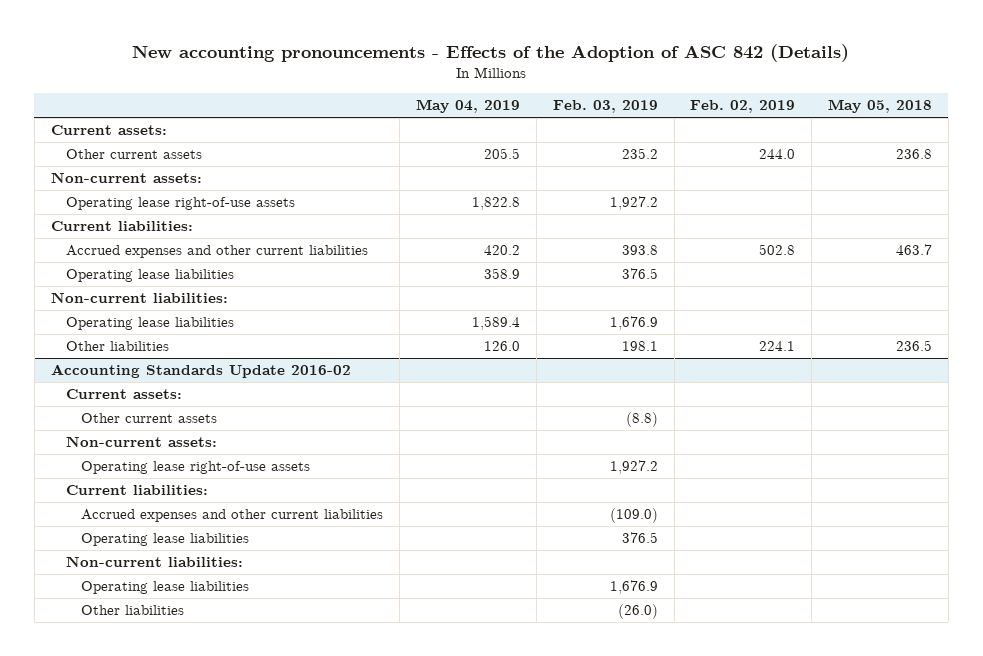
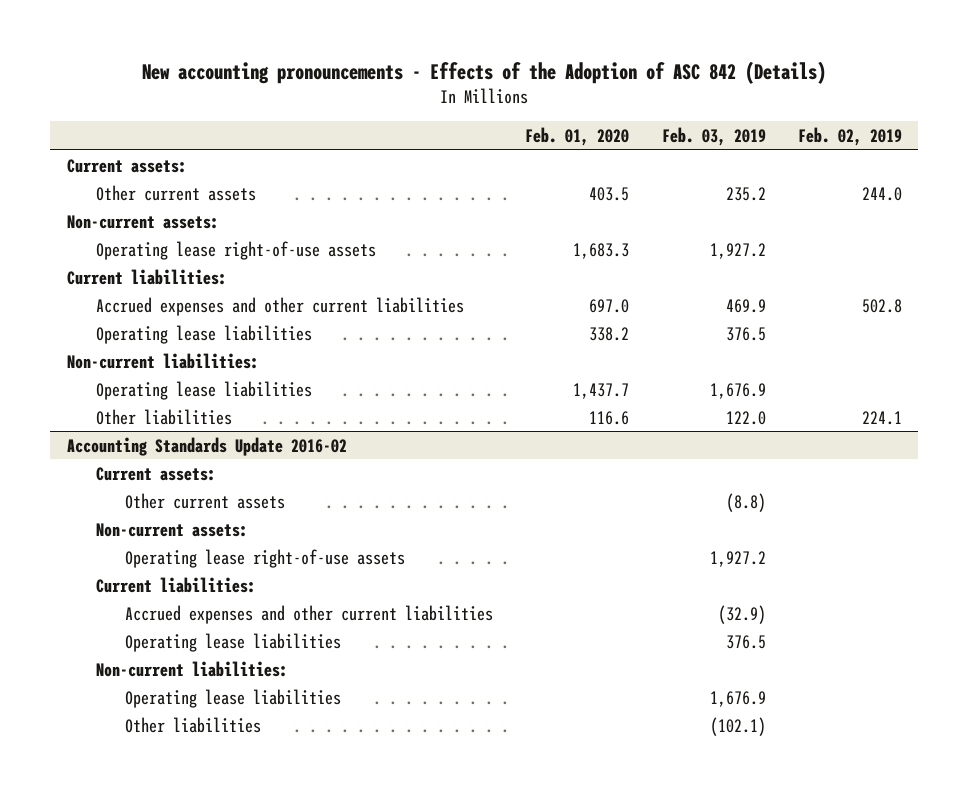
[415,99,520,114] May 04, 2019 -> none
[828,99,933,114] May 05, 2018 -> none
none -> [525,126,630,146] Feb. 01, 2020
[621,245,658,256] 393.8 -> [725,298,766,313] 469.9
[621,341,658,352] 198.1 -> [725,410,766,425] 122.0
[609,508,658,524] (109.0) -> [717,604,766,624] (32.9)
[617,604,658,620] (26.0) -> [709,716,766,736] (102.1)

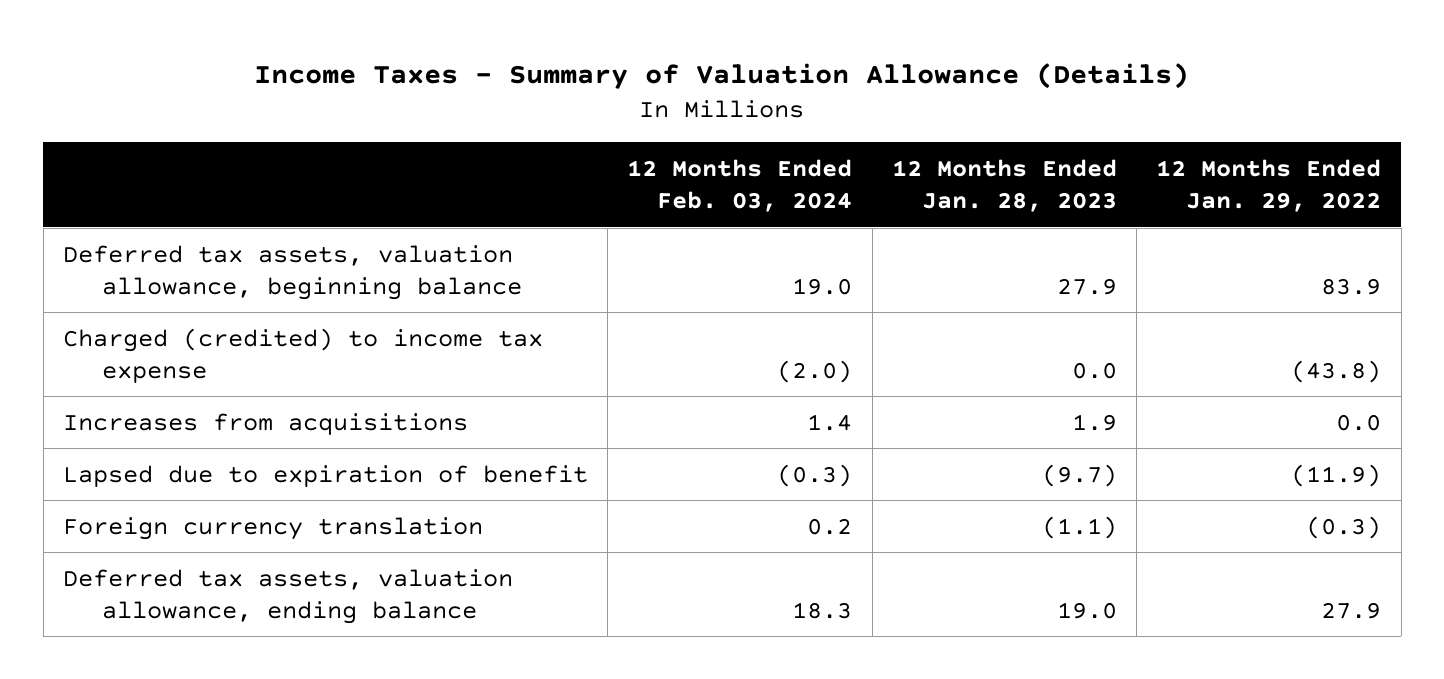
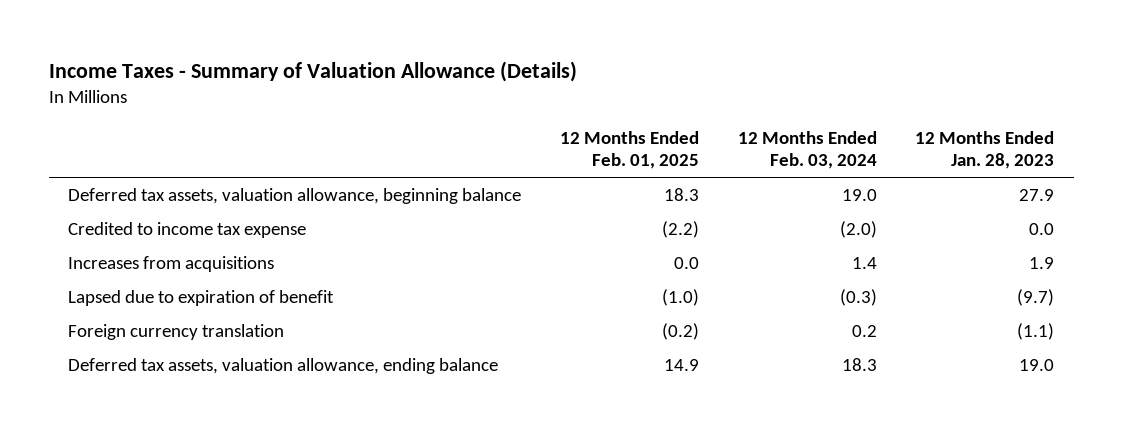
[1156,158,1382,212] 12 Months Ended Jan. 29, 2022 -> none
none -> [559,131,699,170] 12 Months Ended Feb. 01, 2025
[62,327,543,383] Charged (credited) to income tax expense -> [68,222,307,239] Credited to income tax expense

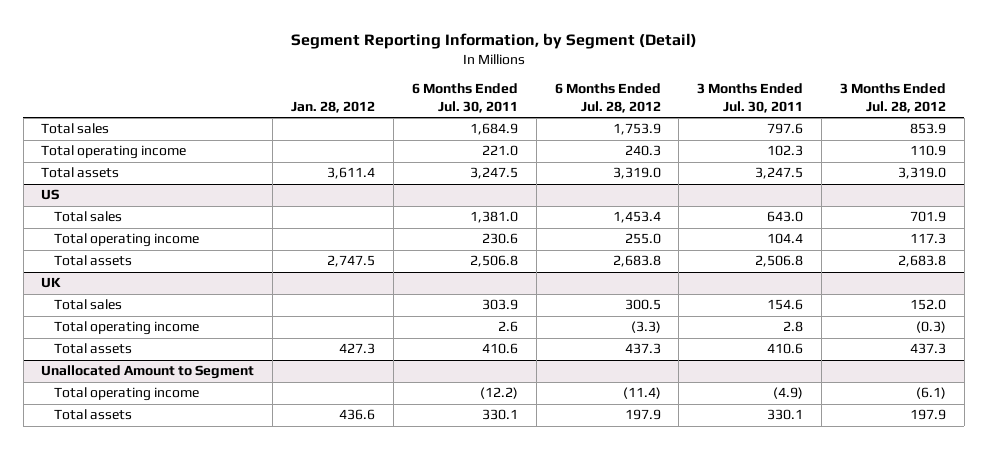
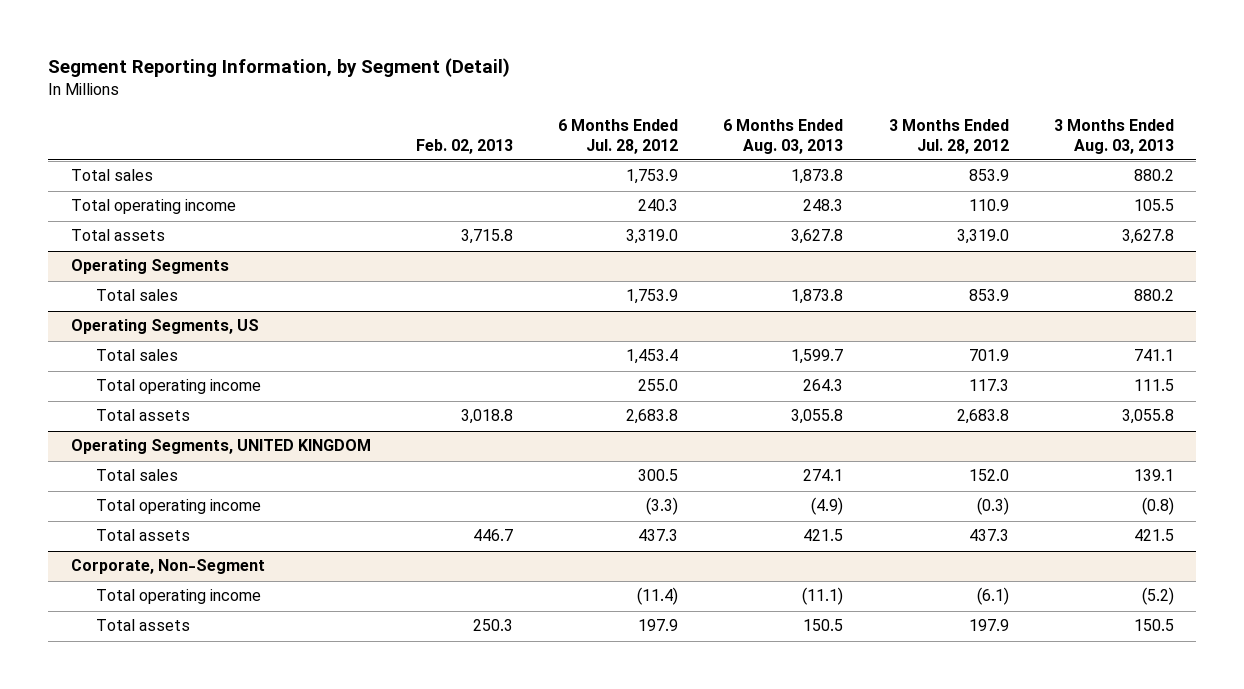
[291,100,376,113] Jan. 28, 2012 -> none
[411,82,518,113] 6 Months Ended Jul. 30, 2011 -> none
[697,82,804,113] 3 Months Ended Jul. 30, 2011 -> none
none -> [415,138,513,154] Feb. 02, 2013
none -> [723,119,844,154] 6 Months Ended Aug. 03, 2013
none -> [1053,119,1174,154] 3 Months Ended Aug. 03, 2013
[41,189,60,201] US -> none
none -> [70,259,229,275] Operating Segments
none -> [95,289,178,302] Total sales
none -> [70,319,259,335] Operating Segments, US
[41,277,62,289] UK -> none
none -> [70,439,371,455] Operating Segments, UNITED KINGDOM
[41,365,255,380] Unallocated Amount to Segment -> none
none -> [70,559,265,575] Corporate, Non-Segment

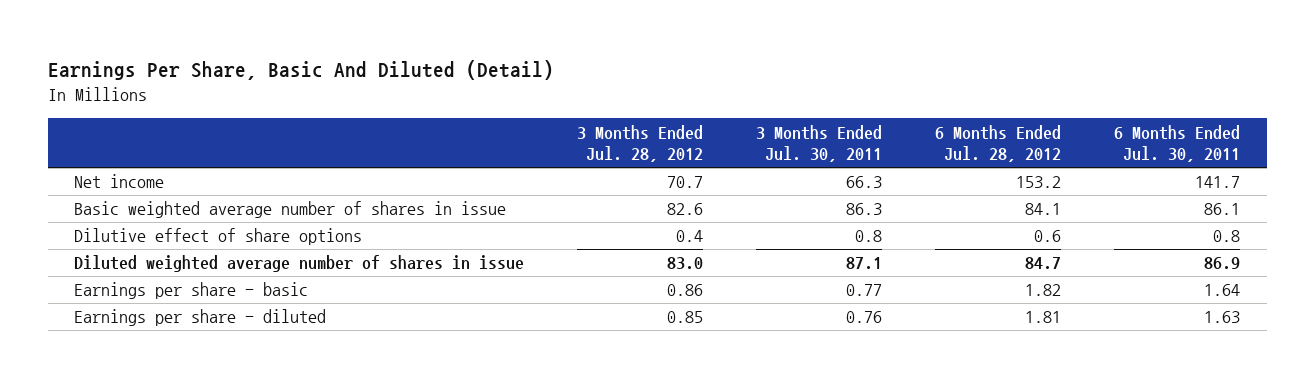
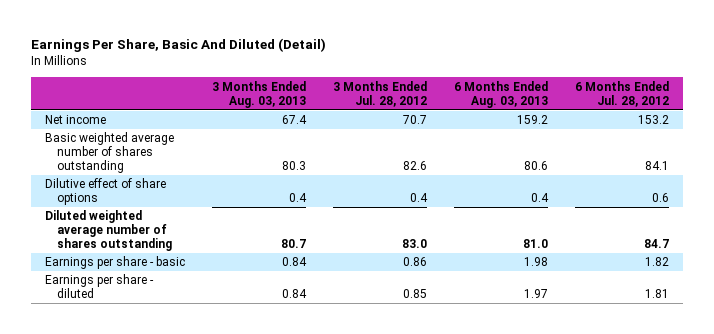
[756,124,883,163] 3 Months Ended Jul. 30, 2011 -> none
[1114,124,1241,163] 6 Months Ended Jul. 30, 2011 -> none
none -> [211,80,306,108] 3 Months Ended Aug. 03, 2013
none -> [454,80,549,108] 6 Months Ended Aug. 03, 2013
[74,201,507,219] Basic weighted average number of shares in issue -> [44,132,174,173] Basic weighted average number of shares outstanding
[74,255,525,273] Diluted weighted average number of shares in issue -> [44,210,173,251] Diluted weighted average number of shares outstanding

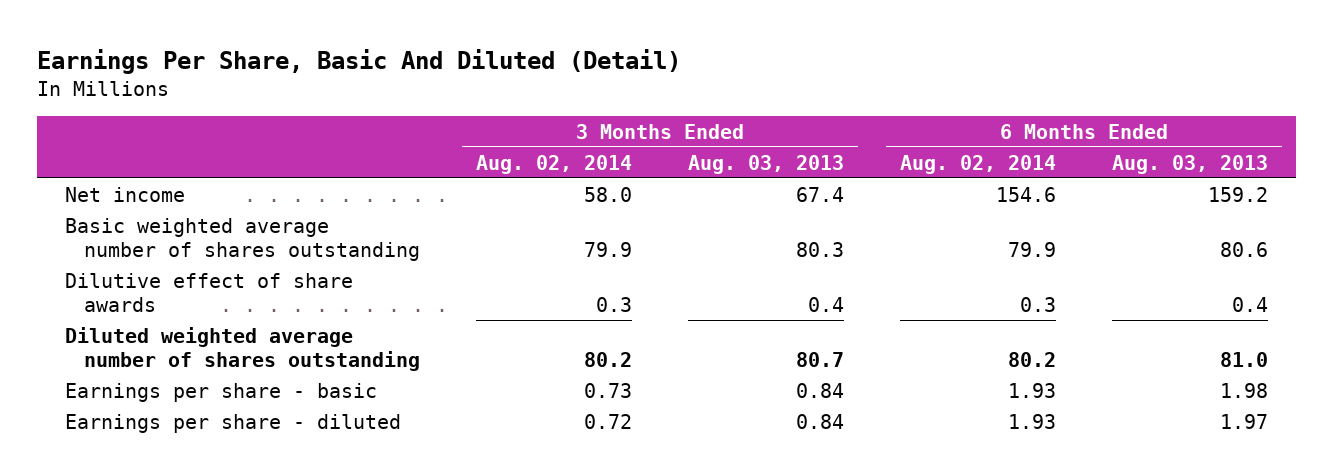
[332,80,427,107] 3 Months Ended Jul. 28, 2012 -> none
[575,80,670,107] 6 Months Ended Jul. 28, 2012 -> none
none -> [475,154,632,174] Aug. 02, 2014
none -> [899,154,1056,174] Aug. 02, 2014
[44,178,166,206] Dilutive effect of share options -> [65,272,354,312] Dilutive effect of share awards

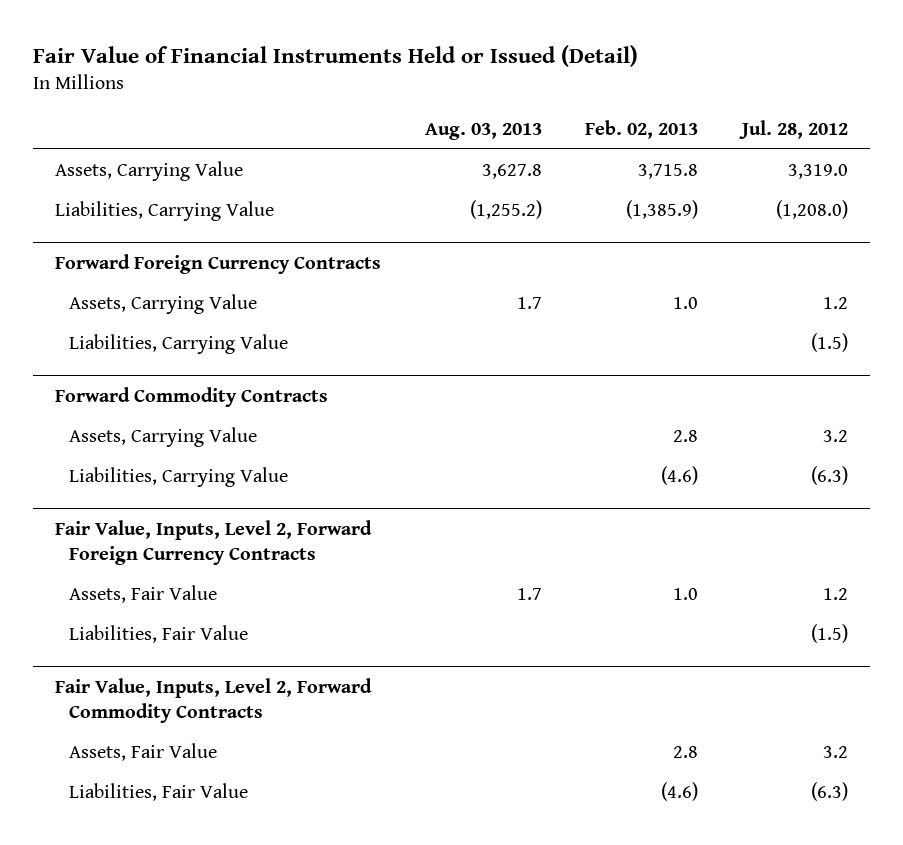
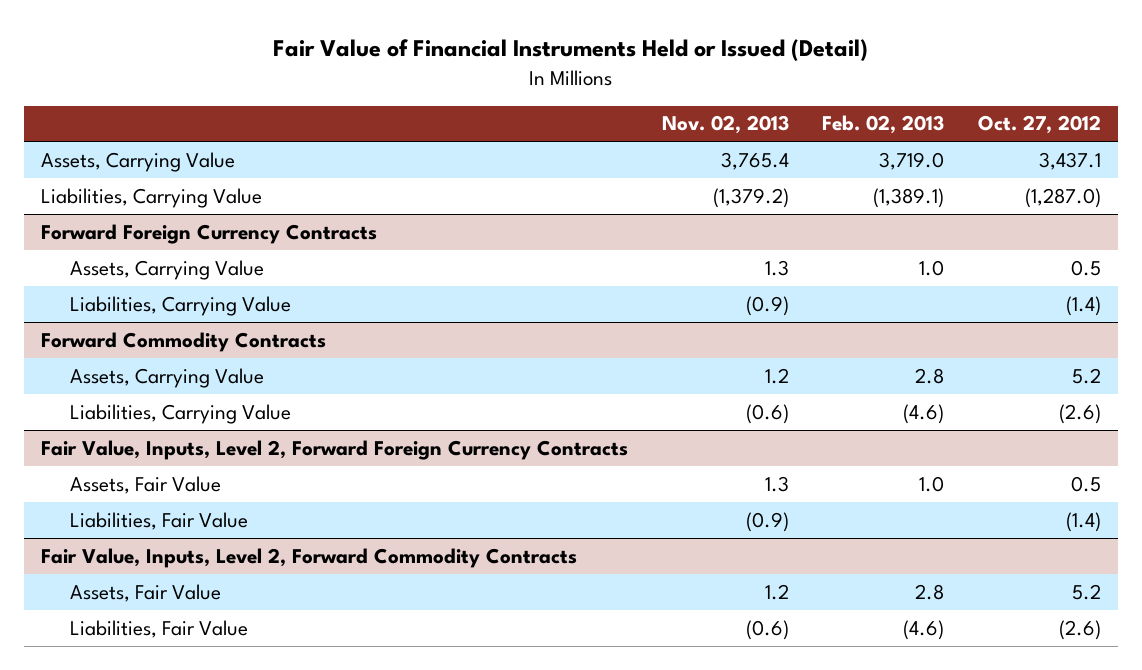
[424,122,542,140] Aug. 03, 2013 -> none
[739,119,849,139] Jul. 28, 2012 -> none
none -> [661,115,789,135] Nov. 02, 2013
none -> [978,115,1102,135] Oct. 27, 2012
[638,164,699,180] 3,715.8 -> [879,151,945,170] 3,719.0
[626,200,699,220] (1,385.9) -> [873,187,945,208] (1,389.1)

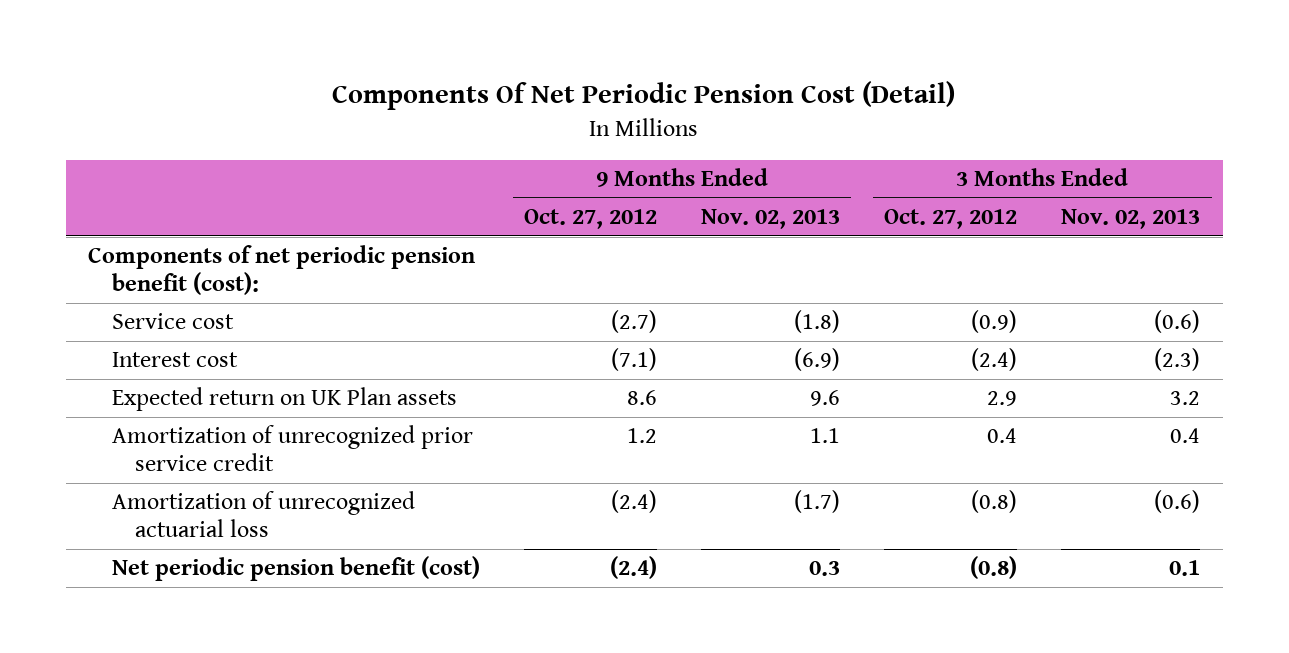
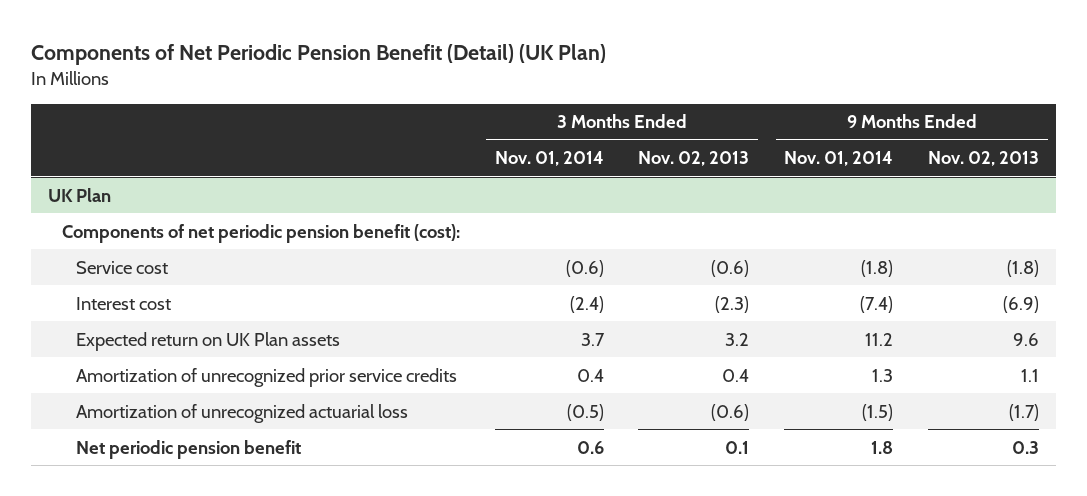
[332,81,956,111] Components Of Net Periodic Pension Cost (Detail) -> [30,43,606,65] Components of Net Periodic Pension Benefit (Detail) (UK Plan)
[523,209,657,230] Oct. 27, 2012 -> none
[884,209,1018,230] Oct. 27, 2012 -> none
none -> [494,151,604,167] Nov. 01, 2014
none -> [784,151,894,167] Nov. 01, 2014
none -> [48,187,112,202] UK Plan
[111,425,473,472] Amortization of unrecognized prior service credit -> [75,367,457,387] Amortization of unrecognized prior service credits
[111,556,480,582] Net periodic pension benefit (cost) -> [75,439,301,459] Net periodic pension benefit

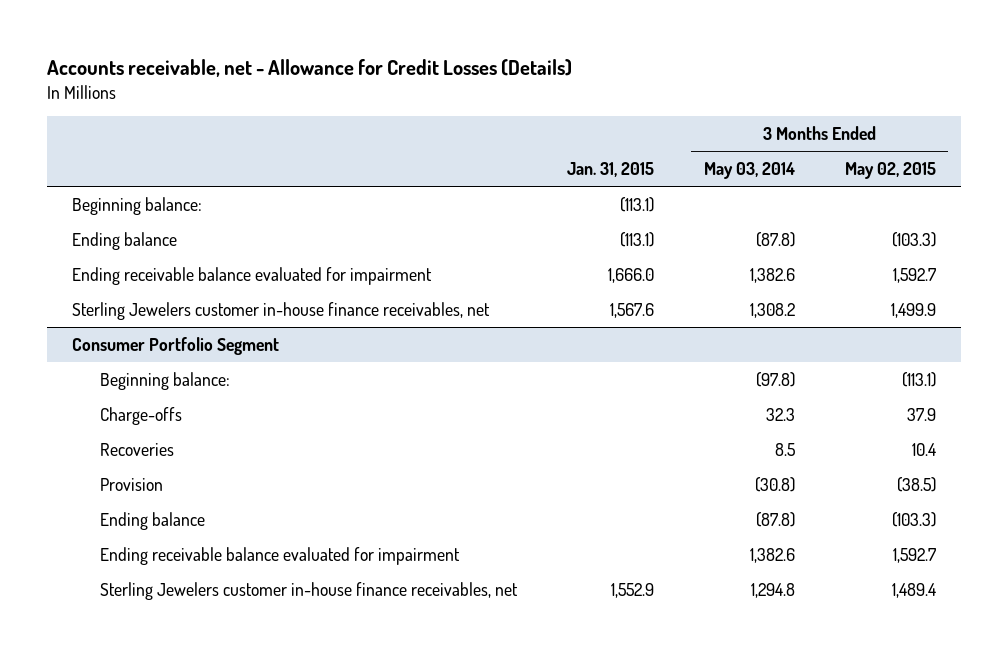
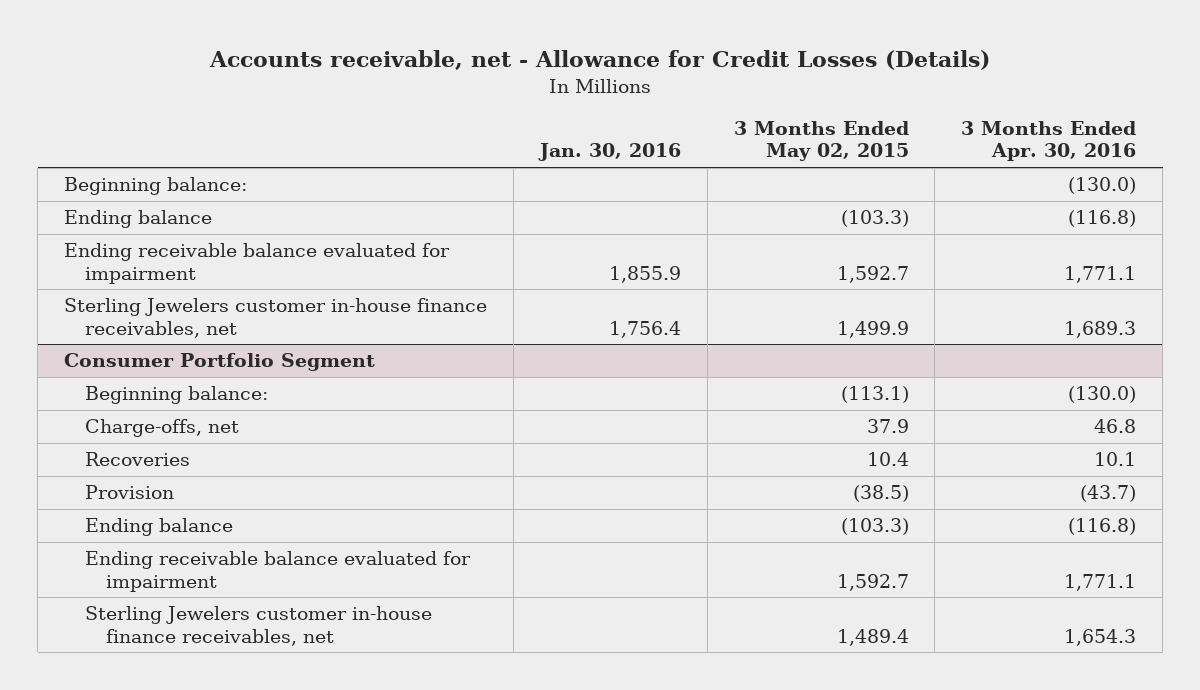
[566,162,654,178] Jan. 31, 2015 -> none
[703,162,795,180] May 03, 2014 -> none
none -> [537,143,681,162] Jan. 30, 2016
none -> [961,121,1137,162] 3 Months Ended Apr. 30, 2016
[99,406,182,425] Charge-offs -> [85,419,240,438] Charge-offs, net

